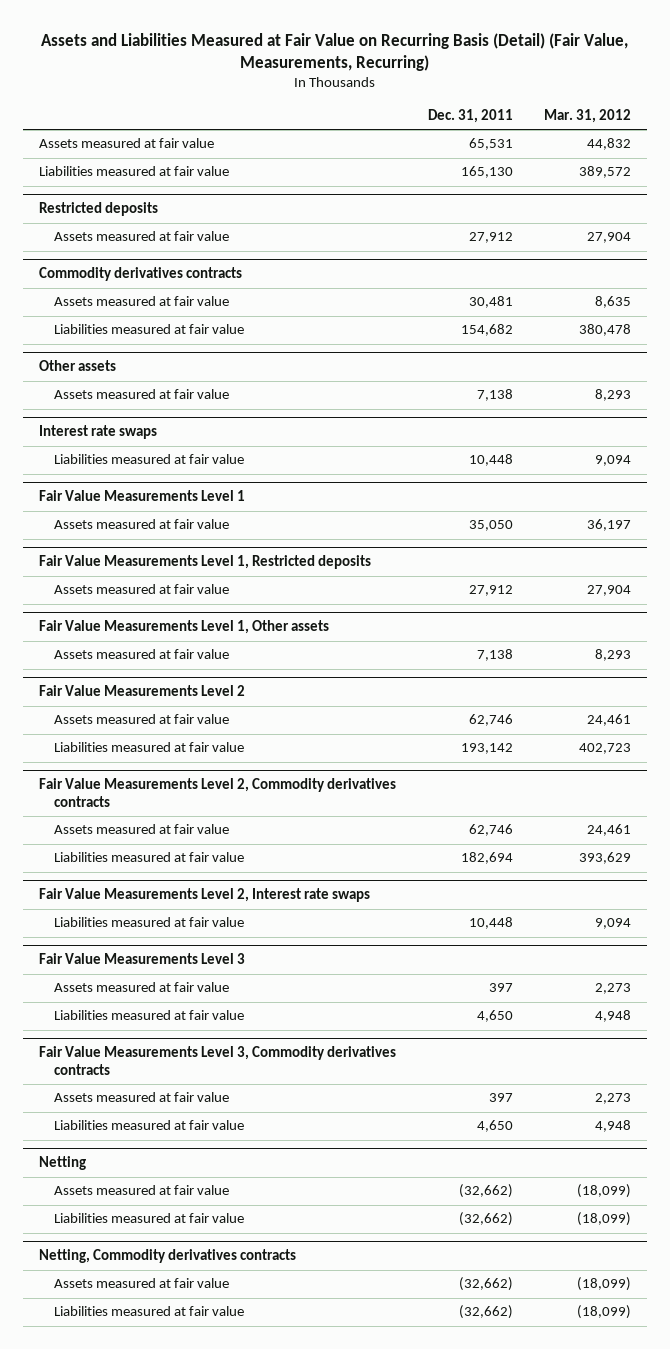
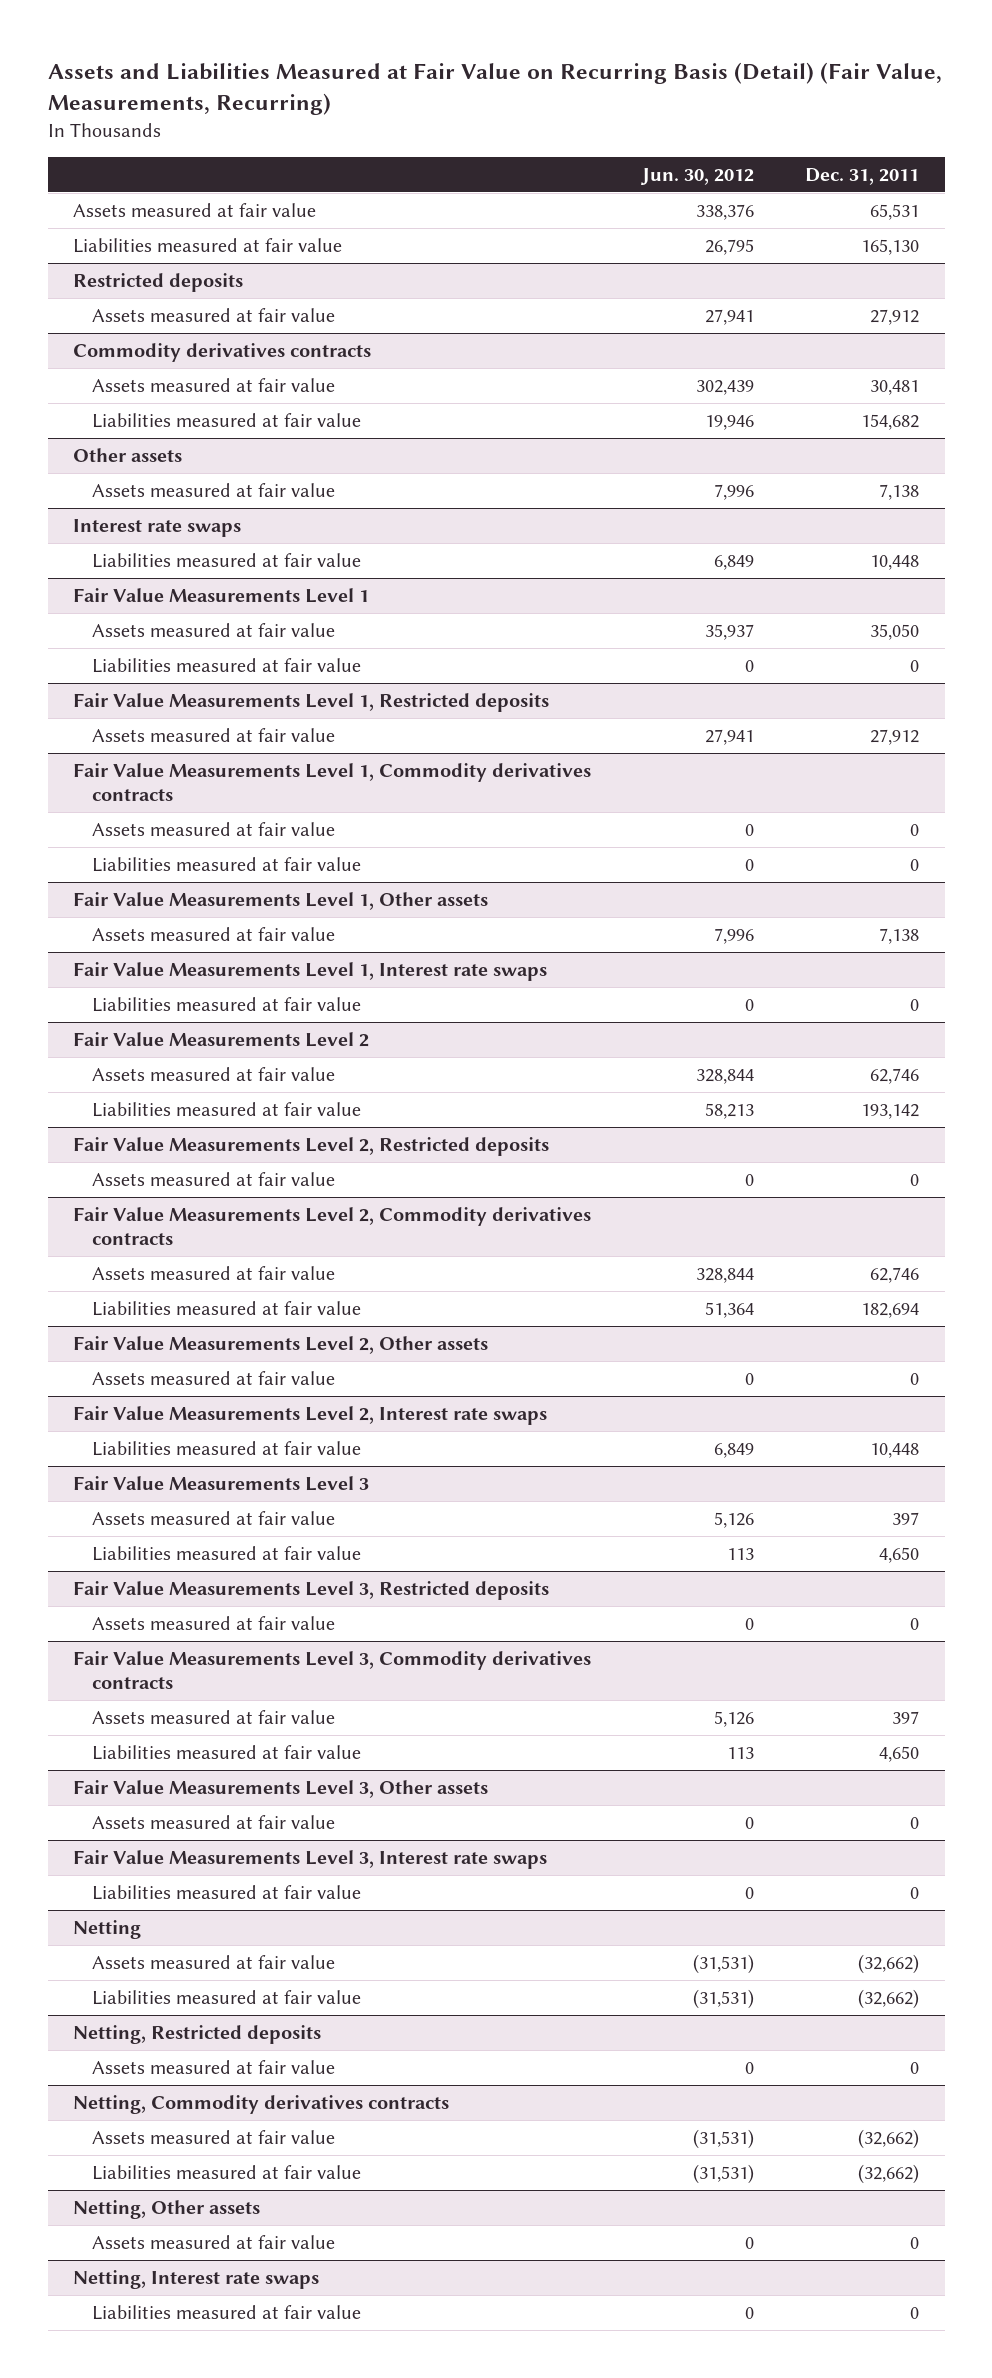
[544,109,632,124] Mar. 31, 2012 -> none
none -> [640,167,755,185] Jun. 30, 2012
none -> [91,657,361,673] Liabilities measured at fair value
none -> [73,762,592,802] Fair Value Measurements Level 1, Commodity derivatives contracts
none -> [91,821,335,836] Assets measured at fair value
none -> [91,856,361,872] Liabilities measured at fair value
none -> [73,961,548,981] Fair Value Measurements Level 1, Interest rate swaps
none -> [91,996,361,1012] Liabilities measured at fair value
none -> [73,1136,550,1156] Fair Value Measurements Level 2, Restricted deposits
none -> [91,1171,335,1186] Assets measured at fair value
none -> [73,1335,489,1354] Fair Value Measurements Level 2, Other assets
none -> [91,1370,335,1385] Assets measured at fair value
none -> [73,1580,550,1600] Fair Value Measurements Level 3, Restricted deposits
none -> [91,1615,335,1630] Assets measured at fair value
none -> [73,1779,489,1798] Fair Value Measurements Level 3, Other assets
none -> [91,1814,335,1829] Assets measured at fair value
none -> [73,1849,548,1869] Fair Value Measurements Level 3, Interest rate swaps
none -> [91,1884,361,1900] Liabilities measured at fair value
none -> [73,2024,322,2044] Netting, Restricted deposits
none -> [91,2059,335,2074] Assets measured at fair value
none -> [73,2199,261,2219] Netting, Other assets
none -> [91,2234,335,2249] Assets measured at fair value
none -> [73,2269,320,2289] Netting, Interest rate swaps
none -> [91,2304,361,2320] Liabilities measured at fair value

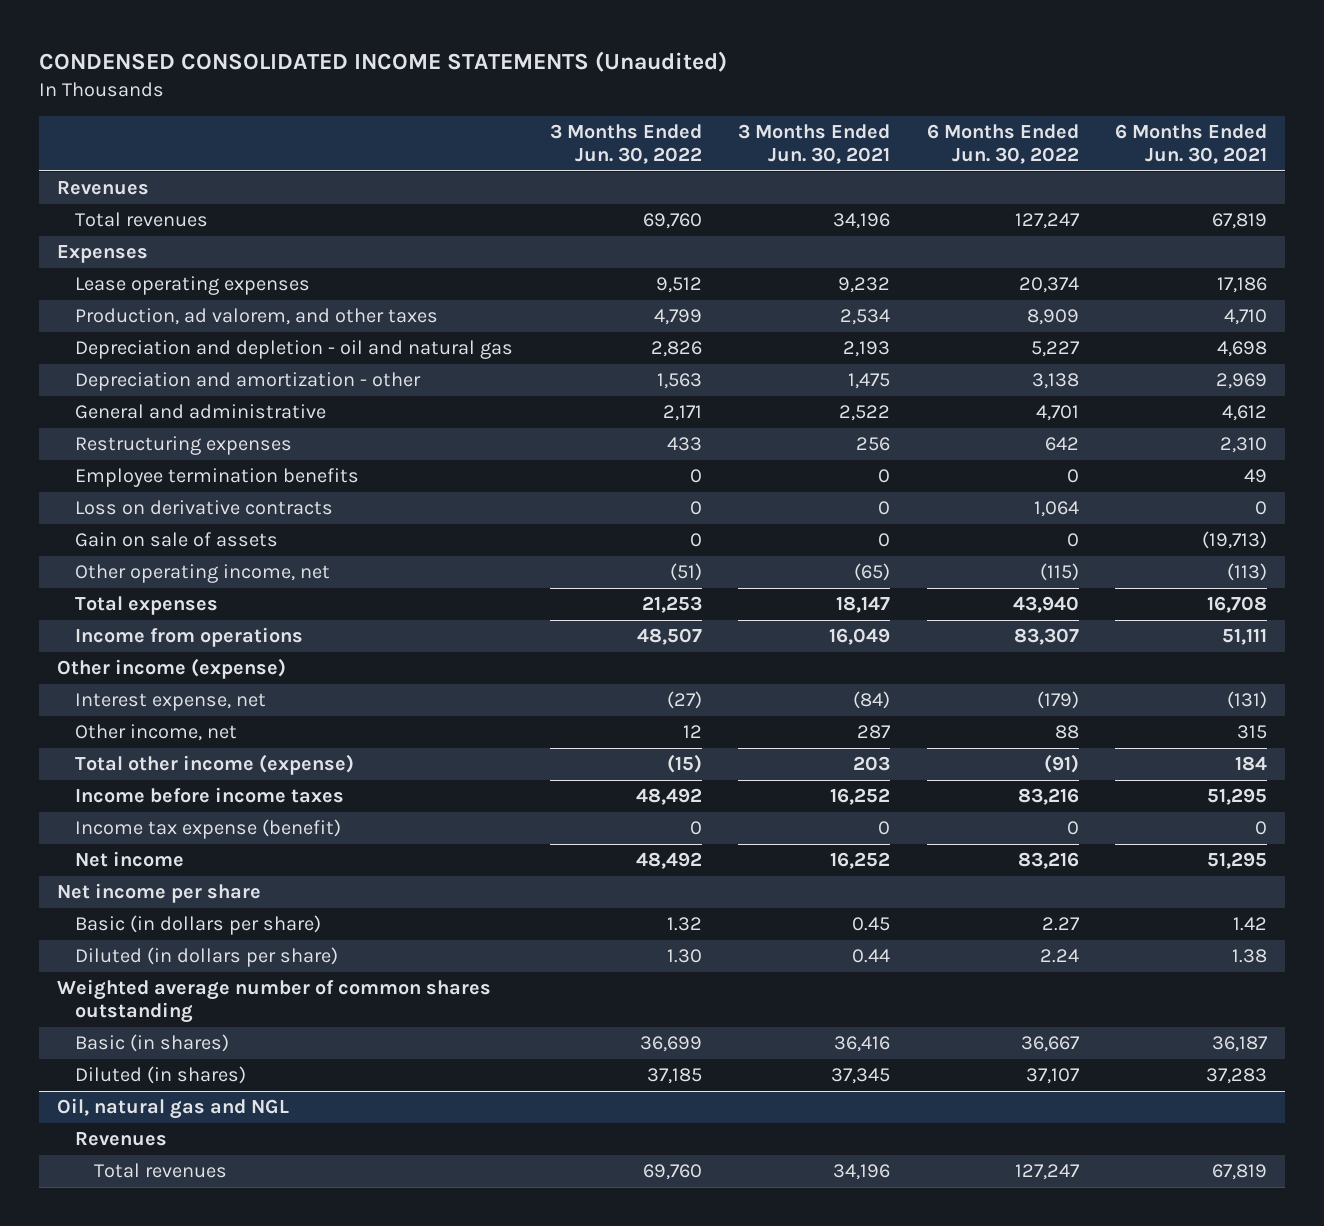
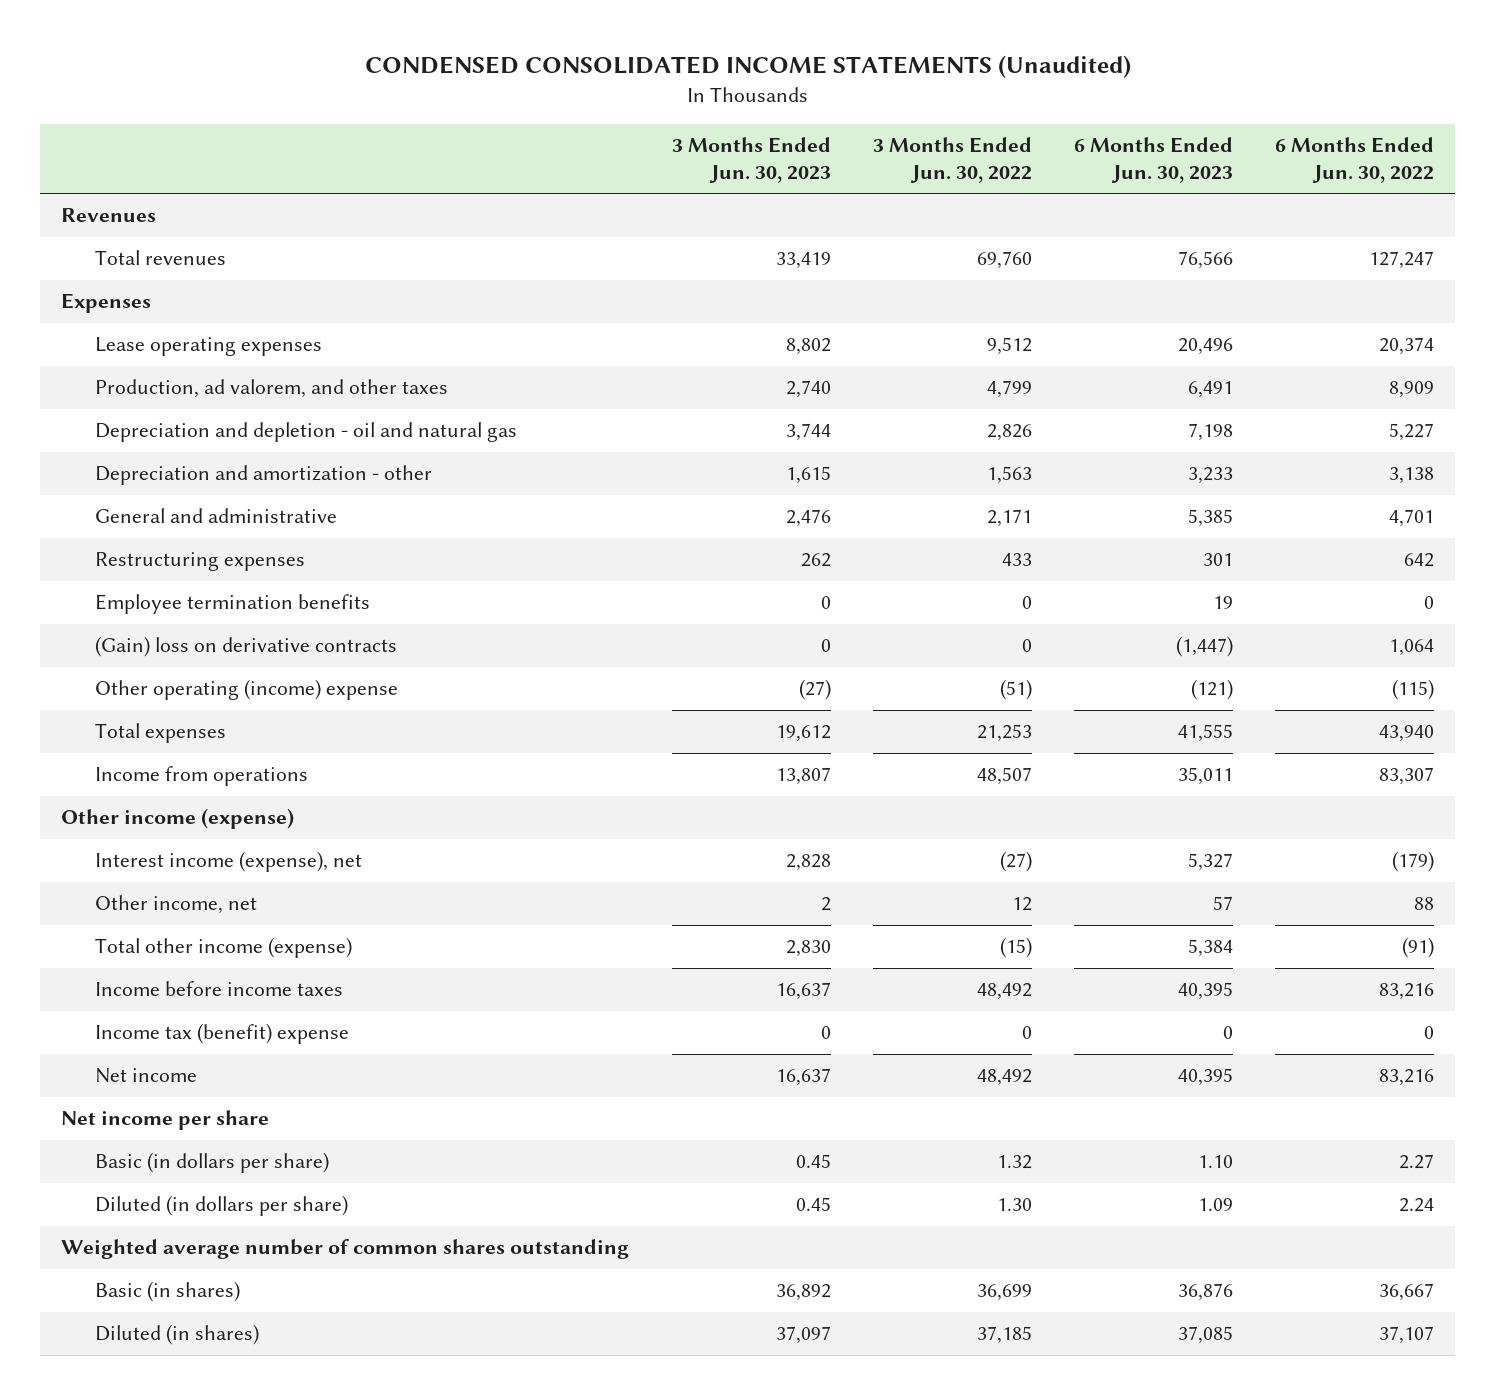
[738,124,891,165] 3 Months Ended Jun. 30, 2021 -> none
[1115,124,1268,165] 6 Months Ended Jun. 30, 2021 -> none
none -> [671,136,831,183] 3 Months Ended Jun. 30, 2023
none -> [1073,136,1233,183] 6 Months Ended Jun. 30, 2023
[75,532,279,548] Gain on sale of assets -> none
[75,500,334,516] Loss on derivative contracts -> [94,636,397,658] (Gain) loss on derivative contracts
[75,564,331,584] Other operating income, net -> [94,679,398,701] Other operating (income) expense
[75,693,267,712] Interest expense, net -> [94,851,362,873] Interest income (expense), net
[75,819,342,840] Income tax expense (benefit) -> [94,1023,349,1045] Income tax (benefit) expense
[56,1098,289,1120] Oil, natural gas and NGL -> none
[75,1132,168,1147] Revenues -> none
[94,1163,228,1179] Total revenues -> none

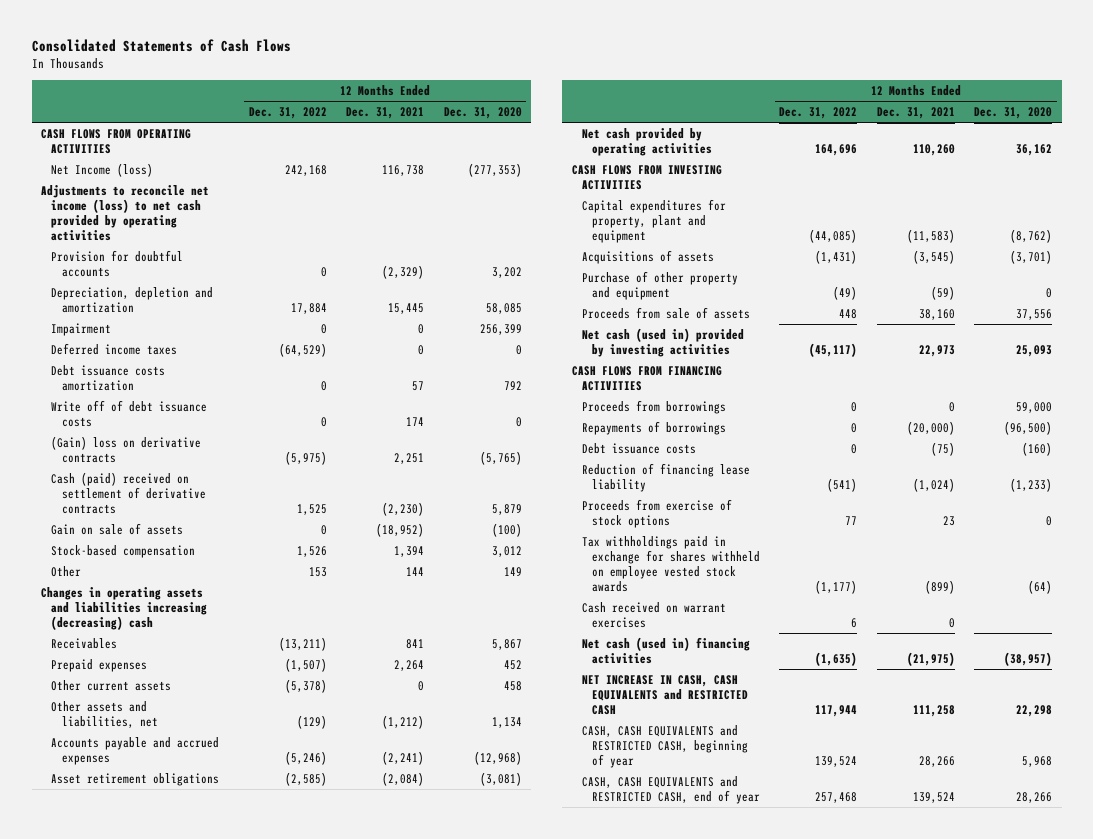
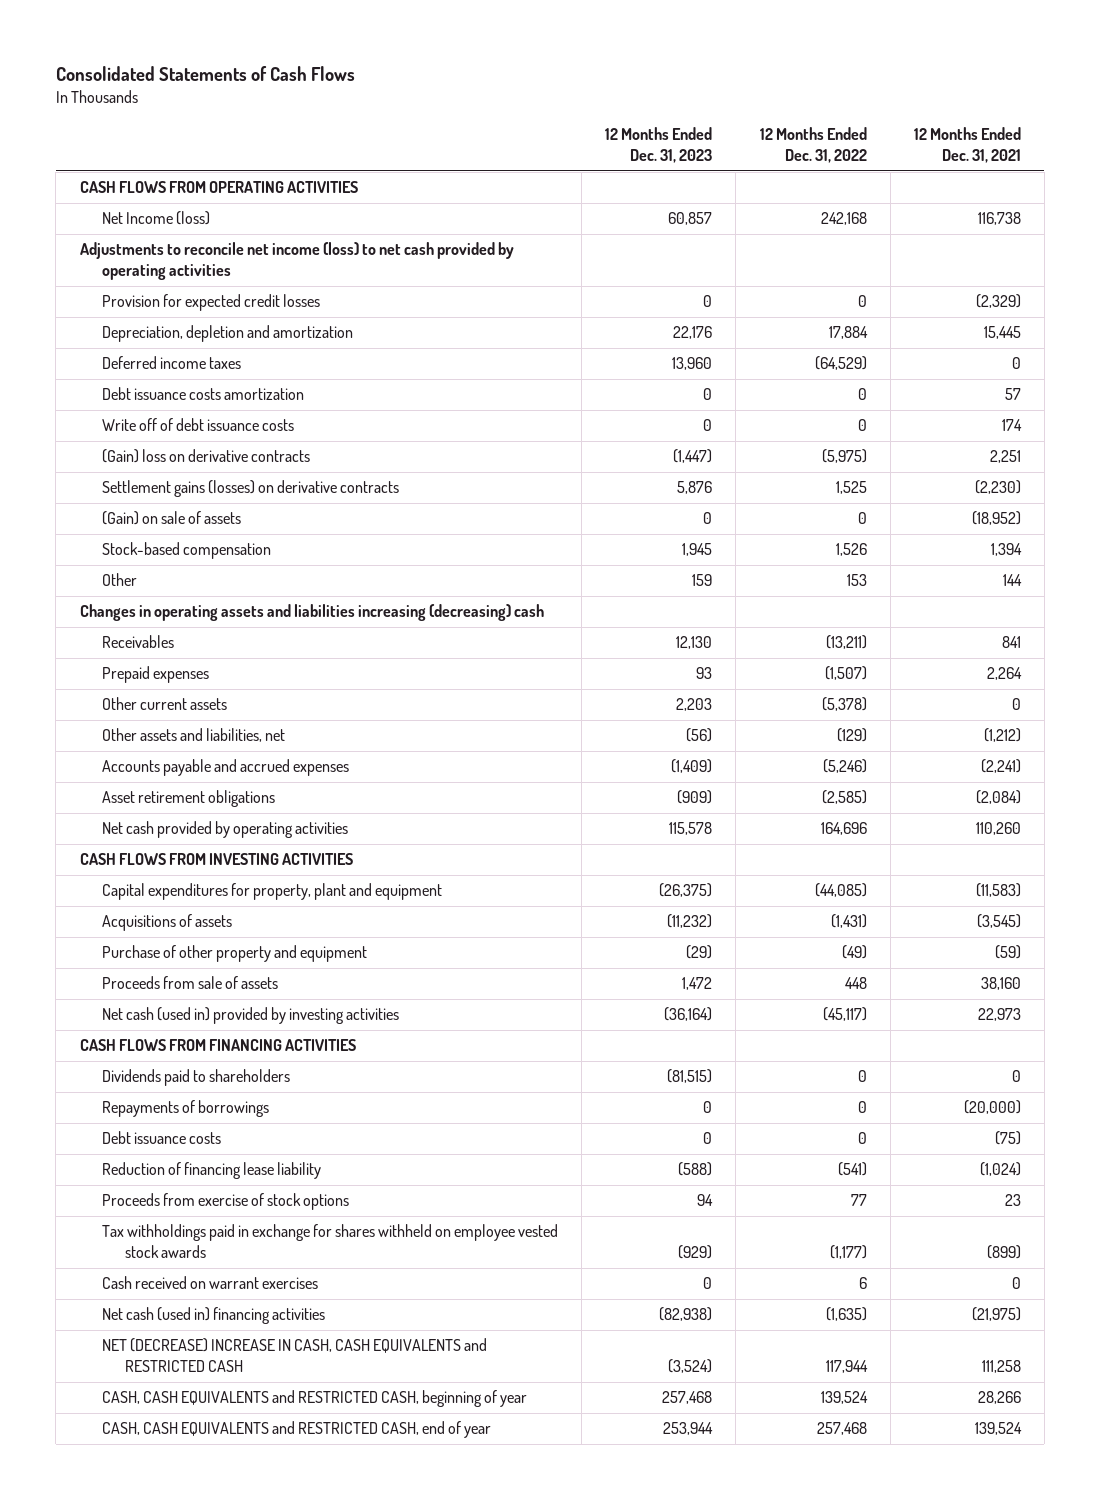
[443,107,522,120] Dec. 31, 2020 -> none
none -> [605,127,713,163] 12 Months Ended Dec. 31, 2023
[51,249,184,277] Provision for doubtful accounts -> [102,294,321,312] Provision for expected credit losses
[51,322,112,336] Impairment -> none
[51,471,206,514] Cash (paid) received on settlement of derivative contracts -> [102,480,400,498] Settlement gains (losses) on derivative contracts
[51,522,184,535] Gain on sale of assets -> [102,511,242,526] (Gain) on sale of assets
[581,399,726,414] Proceeds from borrowings -> none
none -> [102,1069,291,1087] Dividends paid to shareholders
[581,674,749,715] NET INCREASE IN CASH, CASH EQUIVALENTS and RESTRICTED CASH -> [102,1338,488,1372] NET (DECREASE) INCREASE IN CASH, CASH EQUIVALENTS and RESTRICTED CASH

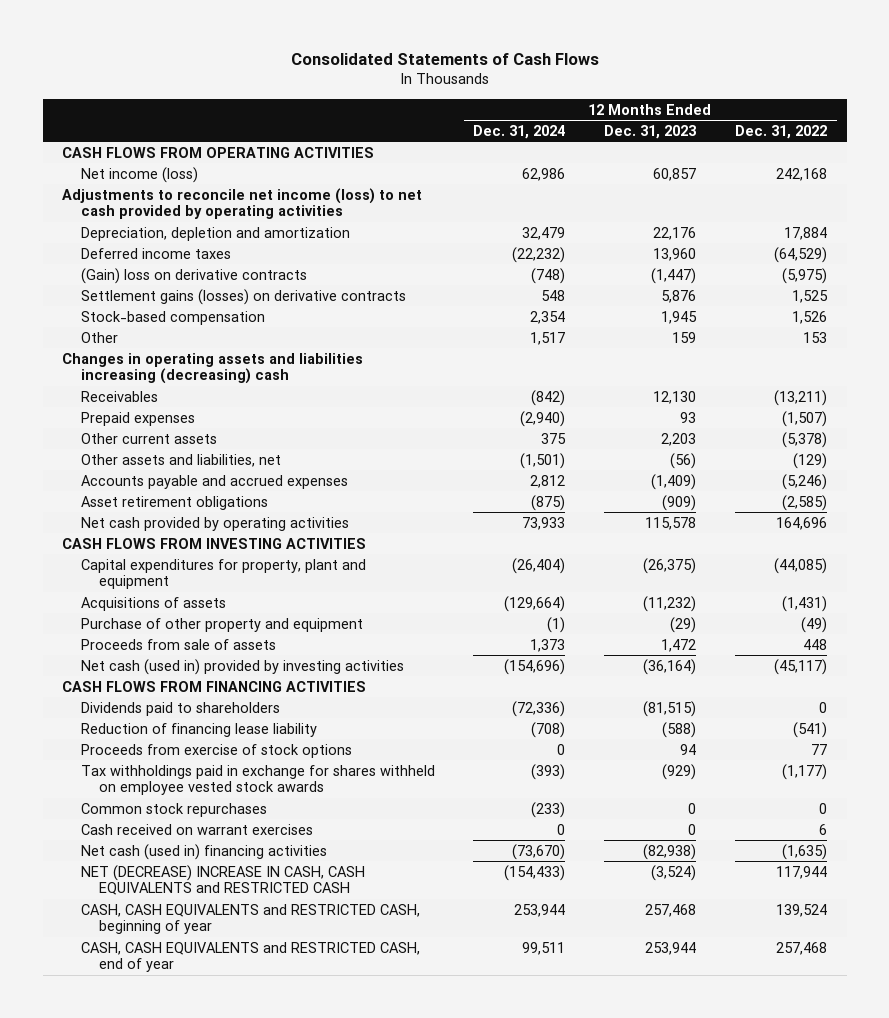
[913,127,1021,163] 12 Months Ended Dec. 31, 2021 -> none
none -> [473,124,566,139] Dec. 31, 2024
[102,211,211,226] Net Income (loss) -> [80,166,198,183] Net income (loss)
[102,294,321,312] Provision for expected credit losses -> none
[102,387,305,401] Debt issuance costs amortization -> none
[102,418,295,432] Write off of debt issuance costs -> none
[102,511,242,526] (Gain) on sale of assets -> none
[102,1100,270,1118] Repayments of borrowings -> none
[102,1131,222,1145] Debt issuance costs -> none
none -> [80,802,267,817] Common stock repurchases

